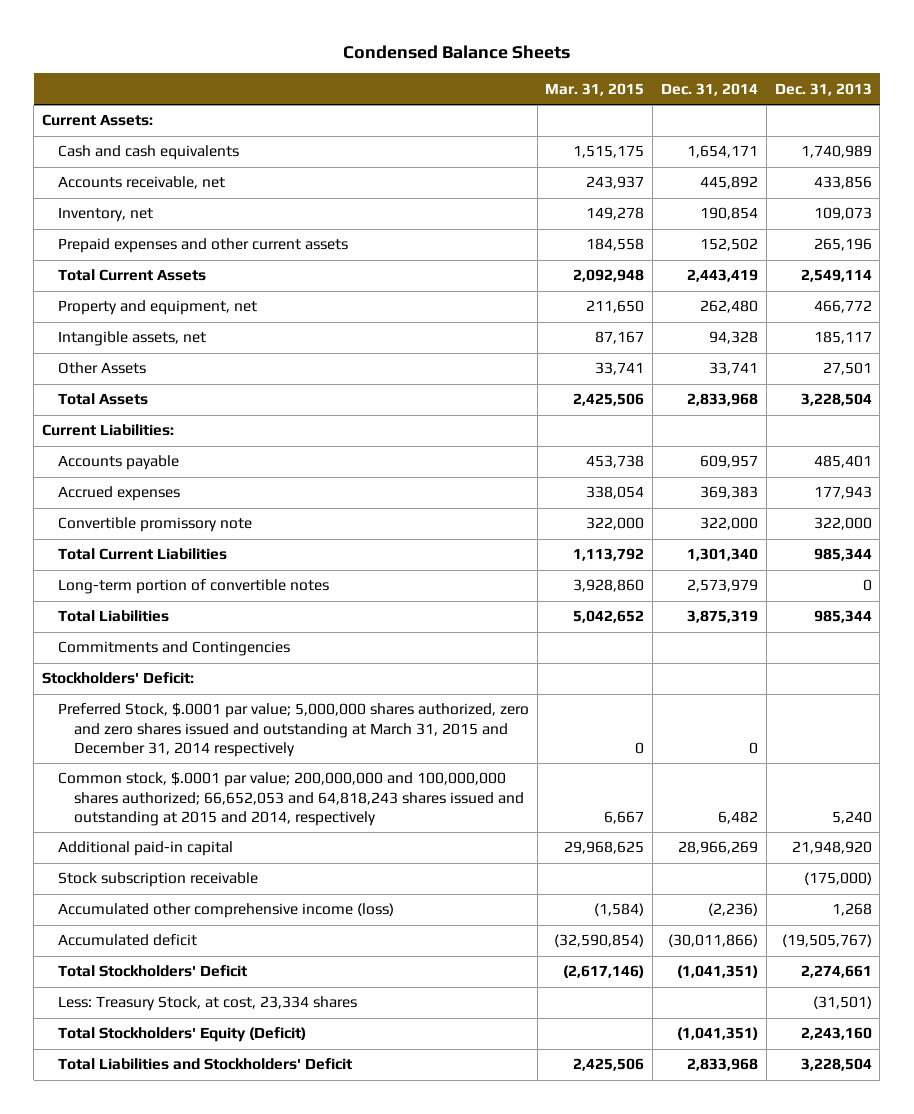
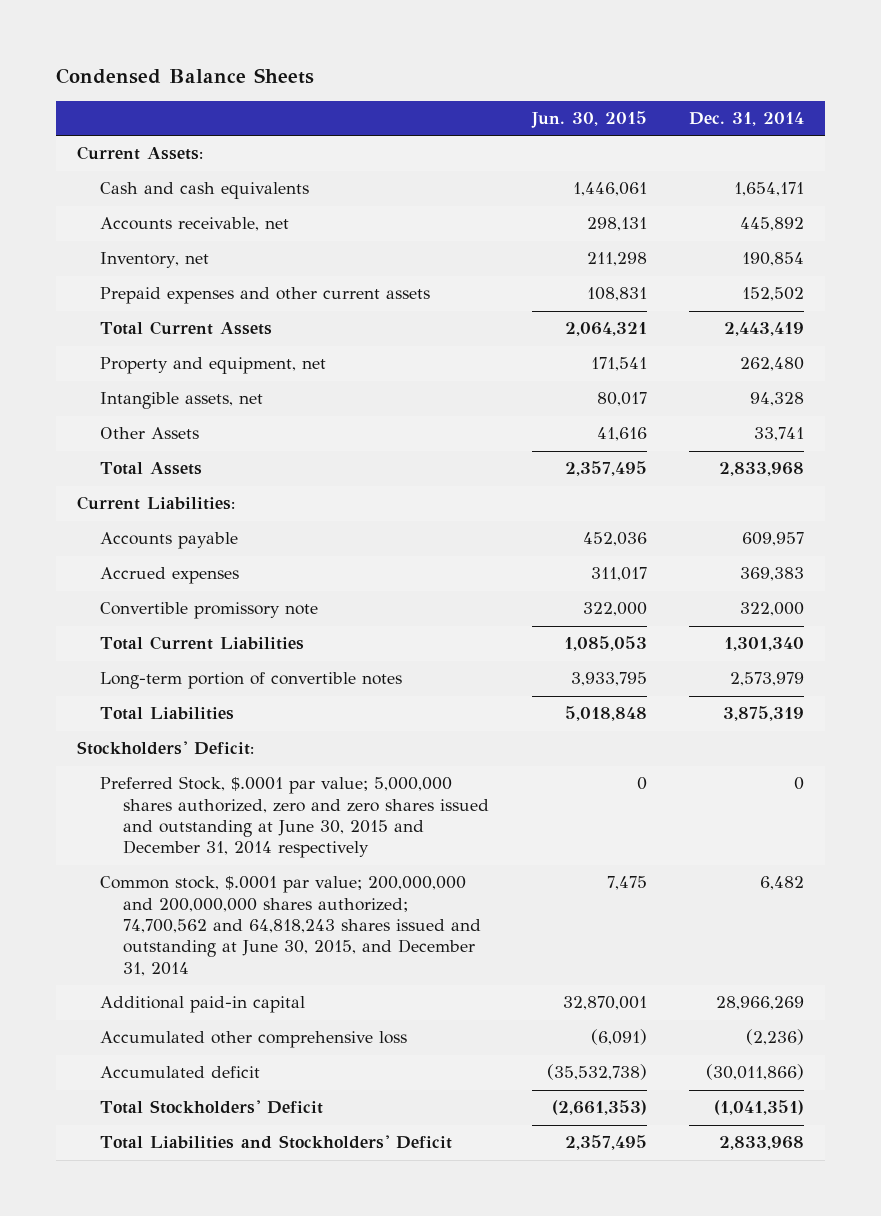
[545,82,645,96] Mar. 31, 2015 -> none
[774,82,872,96] Dec. 31, 2013 -> none
none -> [530,111,647,129] Jun. 30, 2015
[57,641,290,657] Commitments and Contingencies -> none
[57,703,529,757] Preferred Stock, $.0001 par value; 5,000,000 shares authorized, zero and zero shares issued and outstanding at March 31, 2015 and December 31, 2014 respectively -> [99,776,490,859] Preferred Stock, $.0001 par value; 5,000,000 shares authorized, zero and zero shares issued and outstanding at June 30, 2015 and December 31, 2014 respectively
[57,772,524,826] Common stock, $.0001 par value; 200,000,000 and 100,000,000 shares authorized; 66,652,053 and 64,818,243 shares issued and outstanding at 2015 and 2014, respectively -> [99,876,482,976] Common stock, $.0001 par value; 200,000,000 and 200,000,000 shares authorized; 74,700,562 and 64,818,243 shares issued and outstanding at June 30, 2015, and December 31, 2014
[57,872,258,888] Stock subscription receivable -> none
[57,903,394,919] Accumulated other comprehensive income (loss) -> [99,1031,407,1049] Accumulated other comprehensive loss
[57,996,357,1012] Less: Treasury Stock, at cost, 23,334 shares -> none
[57,1027,306,1043] Total Stockholders' Equity (Deficit) -> none

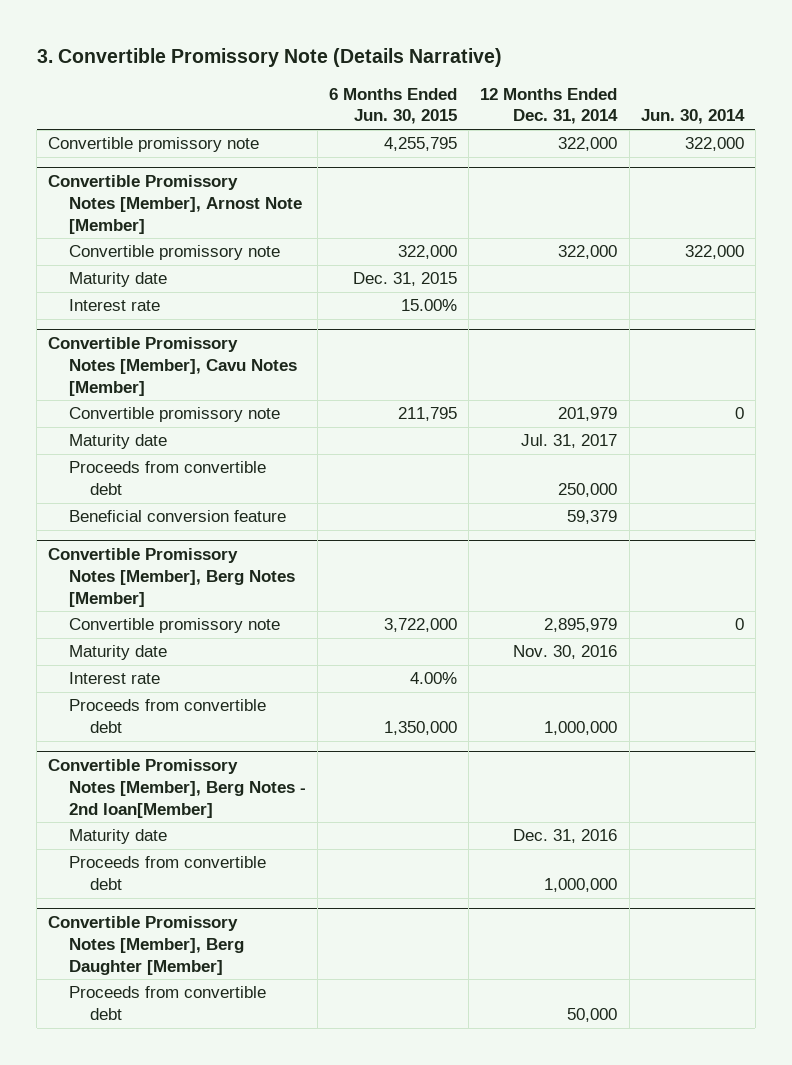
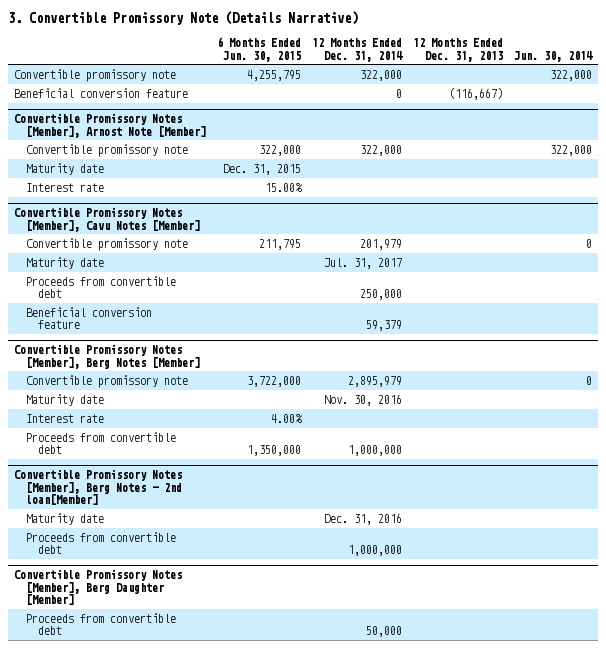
none -> [413,38,504,62] 12 Months Ended Dec. 31, 2013
none -> [13,87,188,98] Beneficial conversion feature

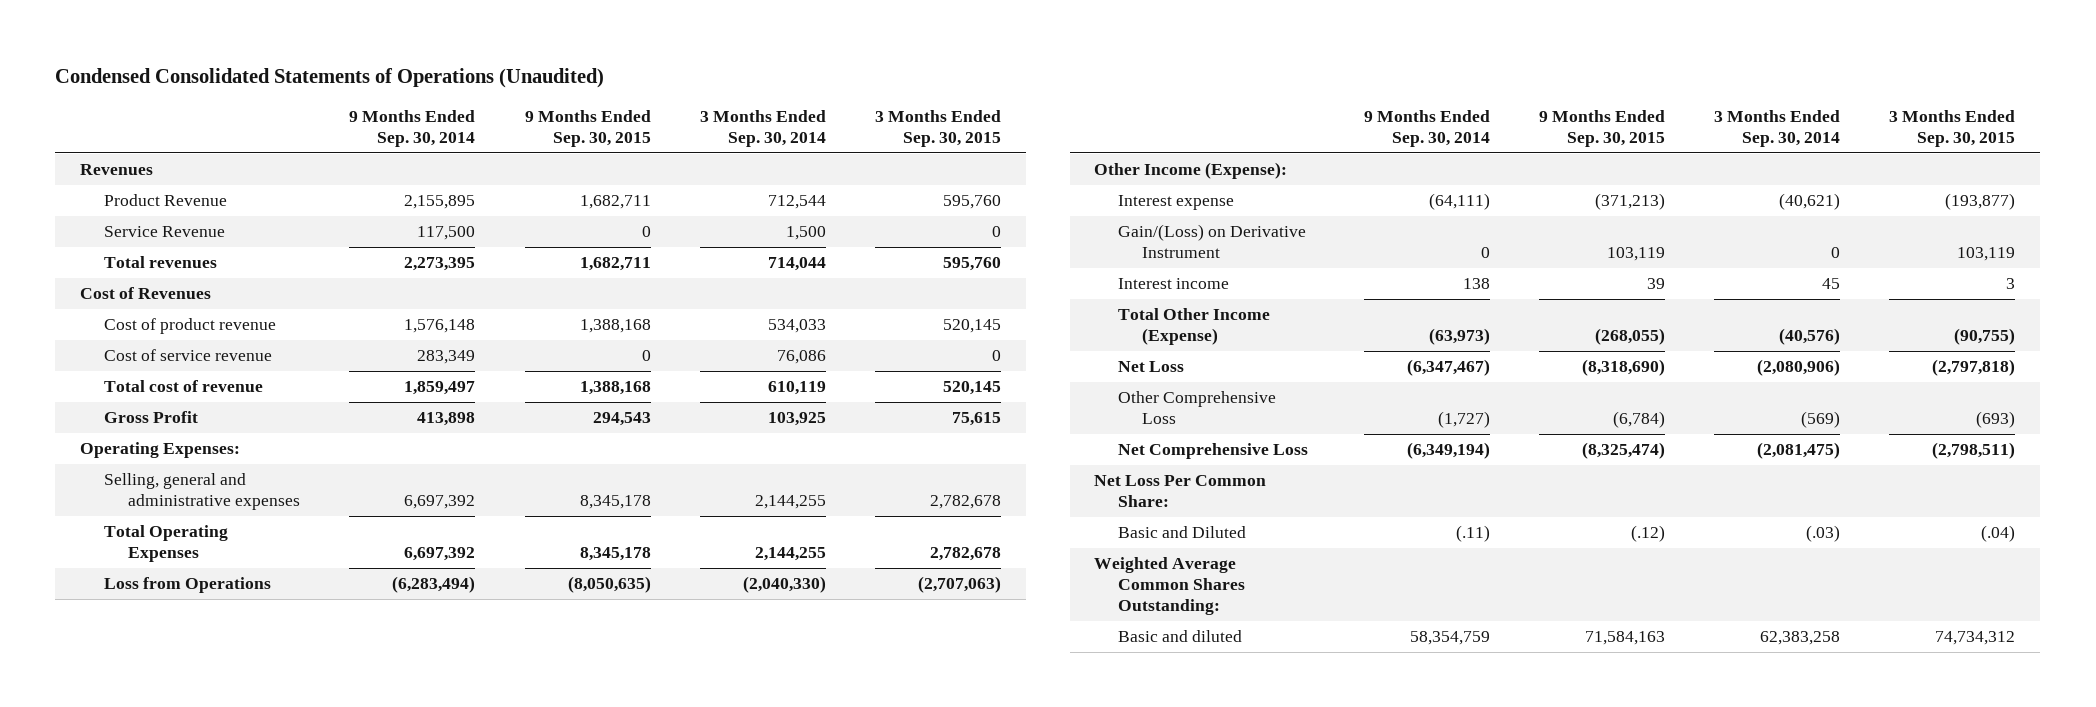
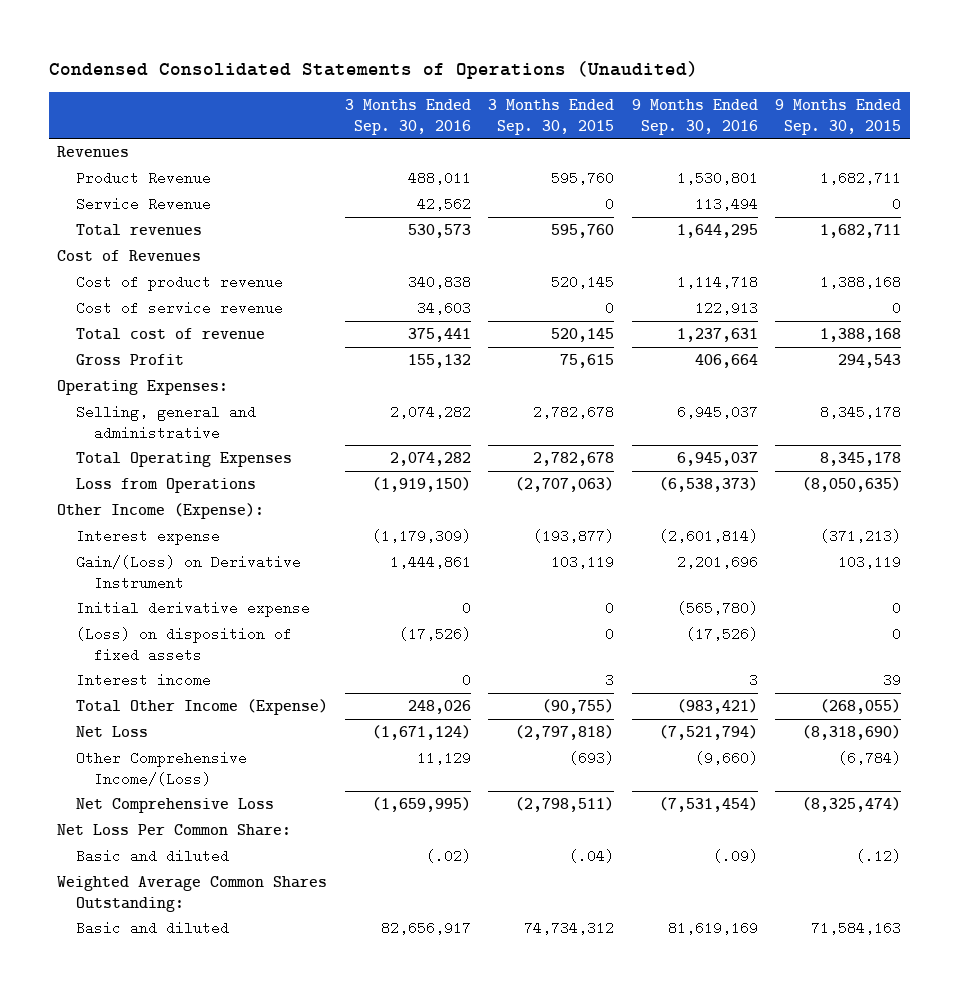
[349,109,476,147] 9 Months Ended Sep. 30, 2014 -> none
[699,109,826,147] 3 Months Ended Sep. 30, 2014 -> none
none -> [345,99,472,135] 3 Months Ended Sep. 30, 2016
none -> [631,99,758,135] 9 Months Ended Sep. 30, 2016
[104,473,300,511] Selling, general and administrative expenses -> [75,405,256,440] Selling, general and administrative
none -> [75,601,310,618] Initial derivative expense
none -> [75,627,292,662] (Loss) on disposition of fixed assets
[1118,391,1277,425] Other Comprehensive Loss -> [75,751,247,786] Other Comprehensive Income/(Loss)
[1118,526,1247,539] Basic and Diluted -> [75,849,229,864] Basic and diluted

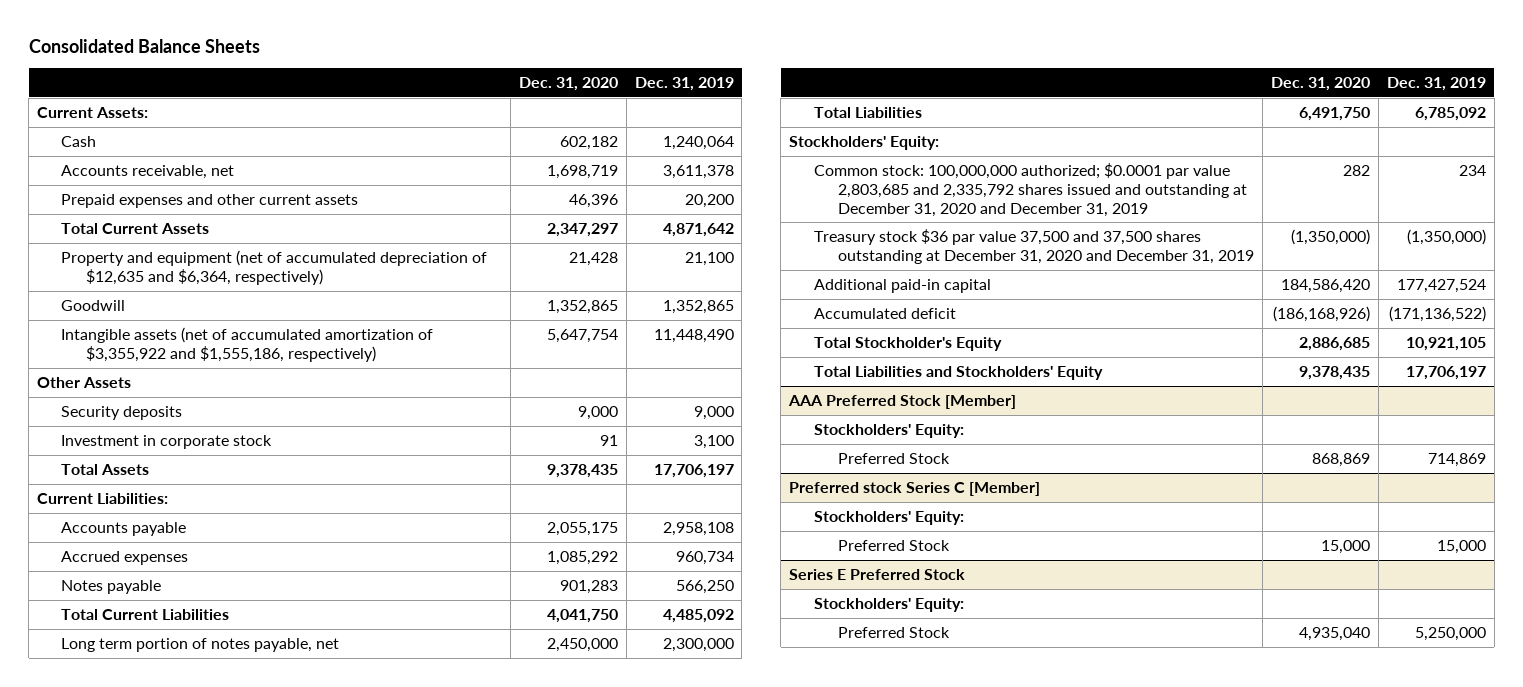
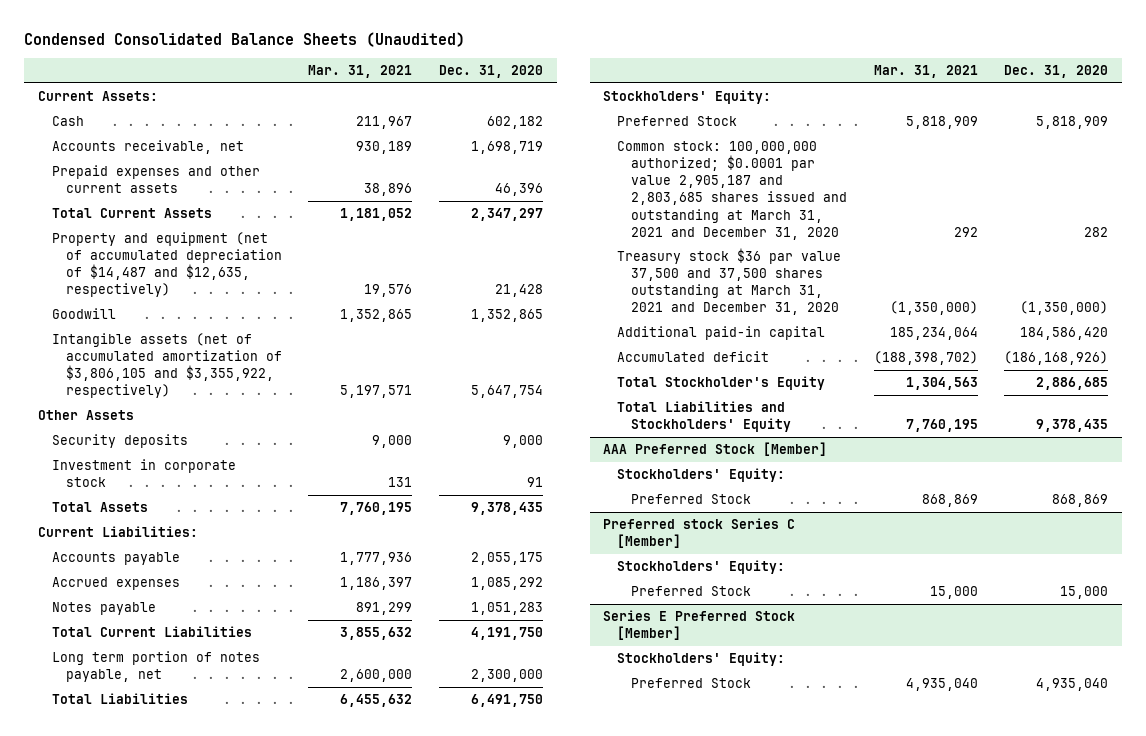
[28,38,260,53] Consolidated Balance Sheets -> [24,31,466,47] Condensed Consolidated Balance Sheets (Unaudited)
[634,77,734,92] Dec. 31, 2019 -> none
none -> [308,65,413,79] Mar. 31, 2021
[61,249,488,285] Property and equipment (net of accumulated depreciation of $12,635 and $6,364, respectively) -> [51,232,282,298] Property and equipment (net of accumulated depreciation of $14,487 and $12,635, respectively)
[61,326,434,362] Intangible assets (net of accumulated amortization of $3,355,922 and $1,555,186, respectively) -> [51,333,282,399] Intangible assets (net of accumulated amortization of $3,806,105 and $3,355,922, respectively)
[559,579,618,594] 901,283 -> [471,602,544,616] 1,051,283
[546,608,618,623] 4,041,750 -> [471,627,544,641] 4,191,750
[546,637,618,652] 2,450,000 -> [471,669,544,683] 2,300,000
none -> [616,116,737,127] Preferred Stock
[813,162,1247,217] Common stock: 100,000,000 authorized; $0.0001 par value 2,803,685 and 2,335,792 shares issued and outstanding at December 31, 2020 and December 31, 2019 -> [616,141,847,240] Common stock: 100,000,000 authorized; $0.0001 par value 2,905,187 and 2,803,685 shares issued and outstanding at March 31, 2021 and December 31, 2020
[813,228,1254,264] Treasury stock $36 par value 37,500 and 37,500 shares outstanding at December 31, 2020 and December 31, 2019 -> [616,248,841,316] Treasury stock $36 par value 37,500 and 37,500 shares outstanding at March 31, 2021 and December 31, 2020
[789,568,966,580] Series E Preferred Stock -> [602,610,795,641] Series E Preferred Stock [Member]

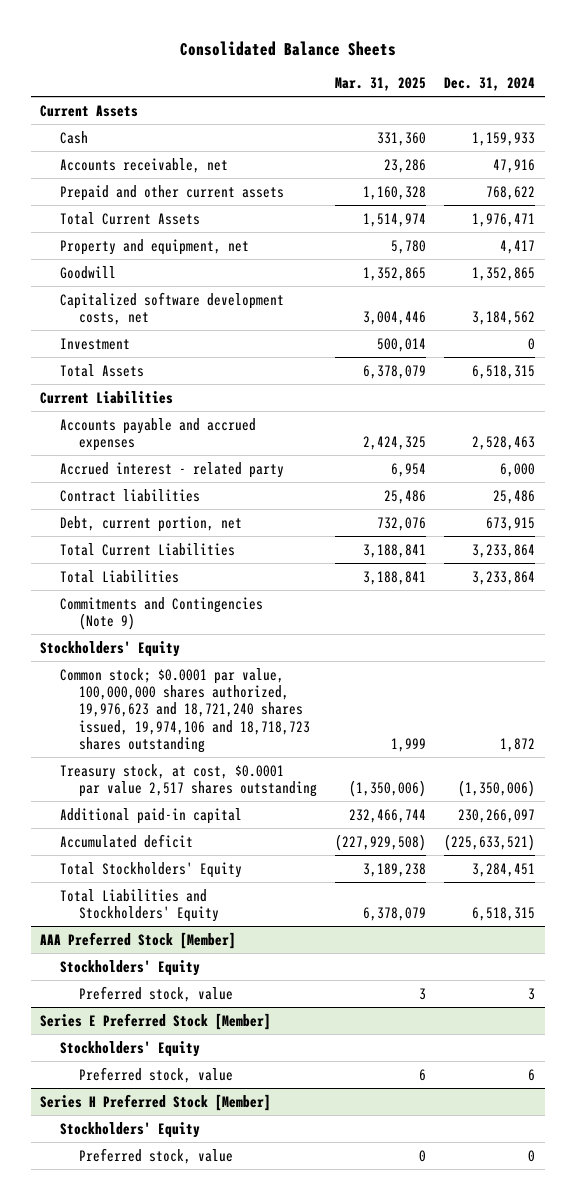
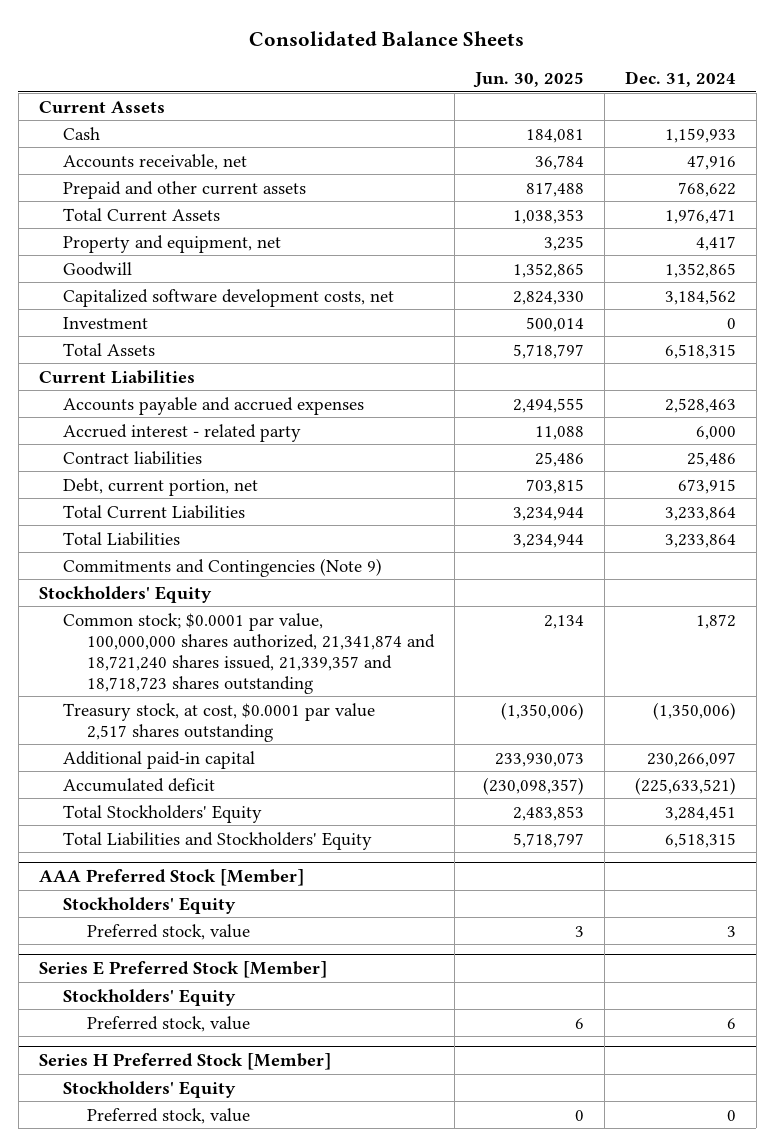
[334,77,426,92] Mar. 31, 2025 -> none
none -> [472,72,584,89] Jun. 30, 2025
[59,667,310,754] Common stock; $0.0001 par value, 100,000,000 shares authorized, 19,976,623 and 18,721,240 shares issued, 19,974,106 and 18,718,723 shares outstanding -> [62,612,435,694] Common stock; $0.0001 par value, 100,000,000 shares authorized, 21,341,874 and 18,721,240 shares issued, 21,339,357 and 18,718,723 shares outstanding

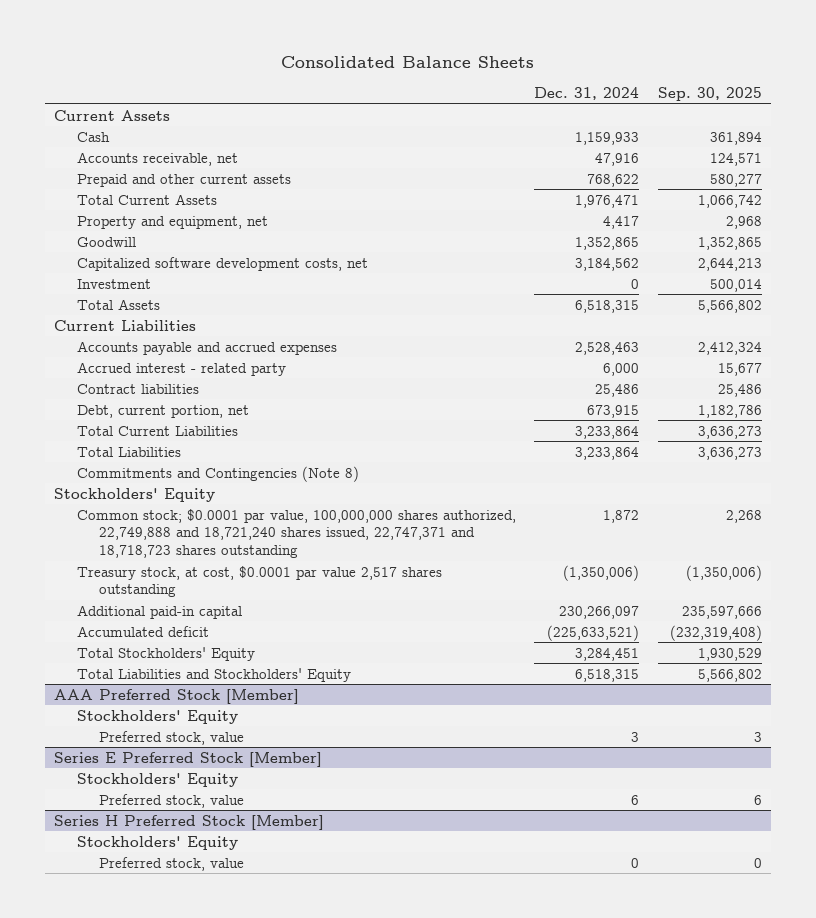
[472,72,584,89] Jun. 30, 2025 -> none
none -> [657,87,762,102] Sep. 30, 2025
[62,557,382,577] Commitments and Contingencies (Note 9) -> [76,465,359,482] Commitments and Contingencies (Note 8)
[62,612,435,694] Common stock; $0.0001 par value, 100,000,000 shares authorized, 21,341,874 and 18,721,240 shares issued, 21,339,357 and 18,718,723 shares outstanding -> [76,508,516,559] Common stock; $0.0001 par value, 100,000,000 shares authorized, 22,749,888 and 18,721,240 shares issued, 22,747,371 and 18,718,723 shares outstanding

